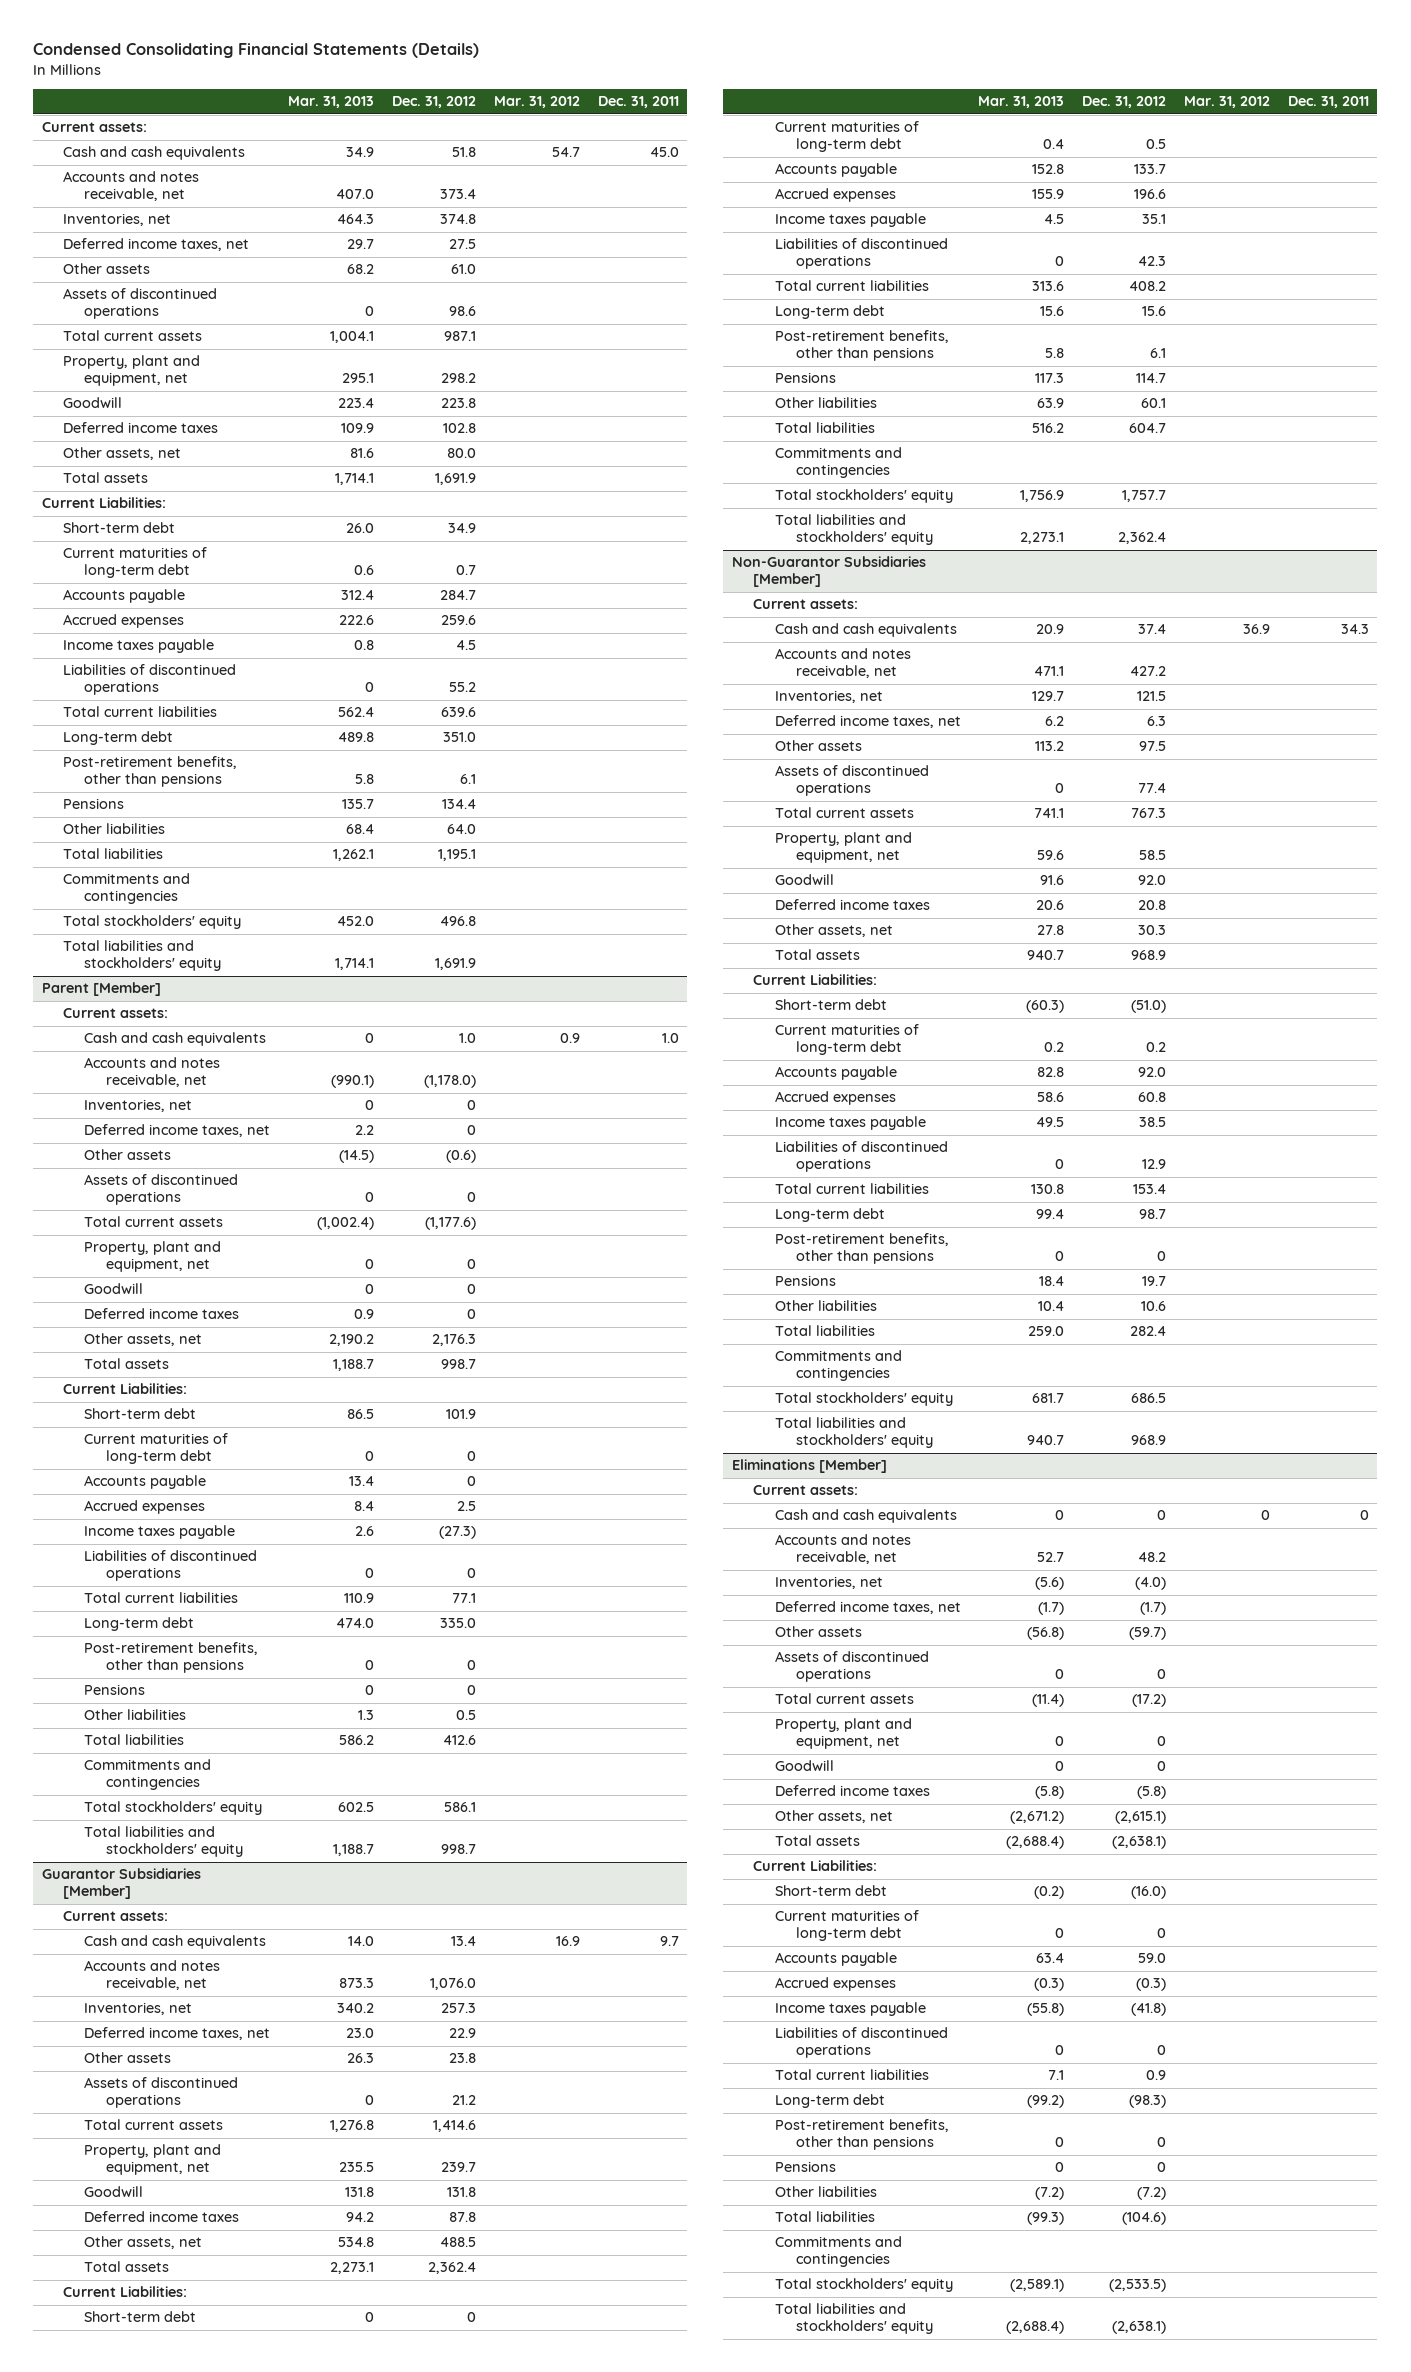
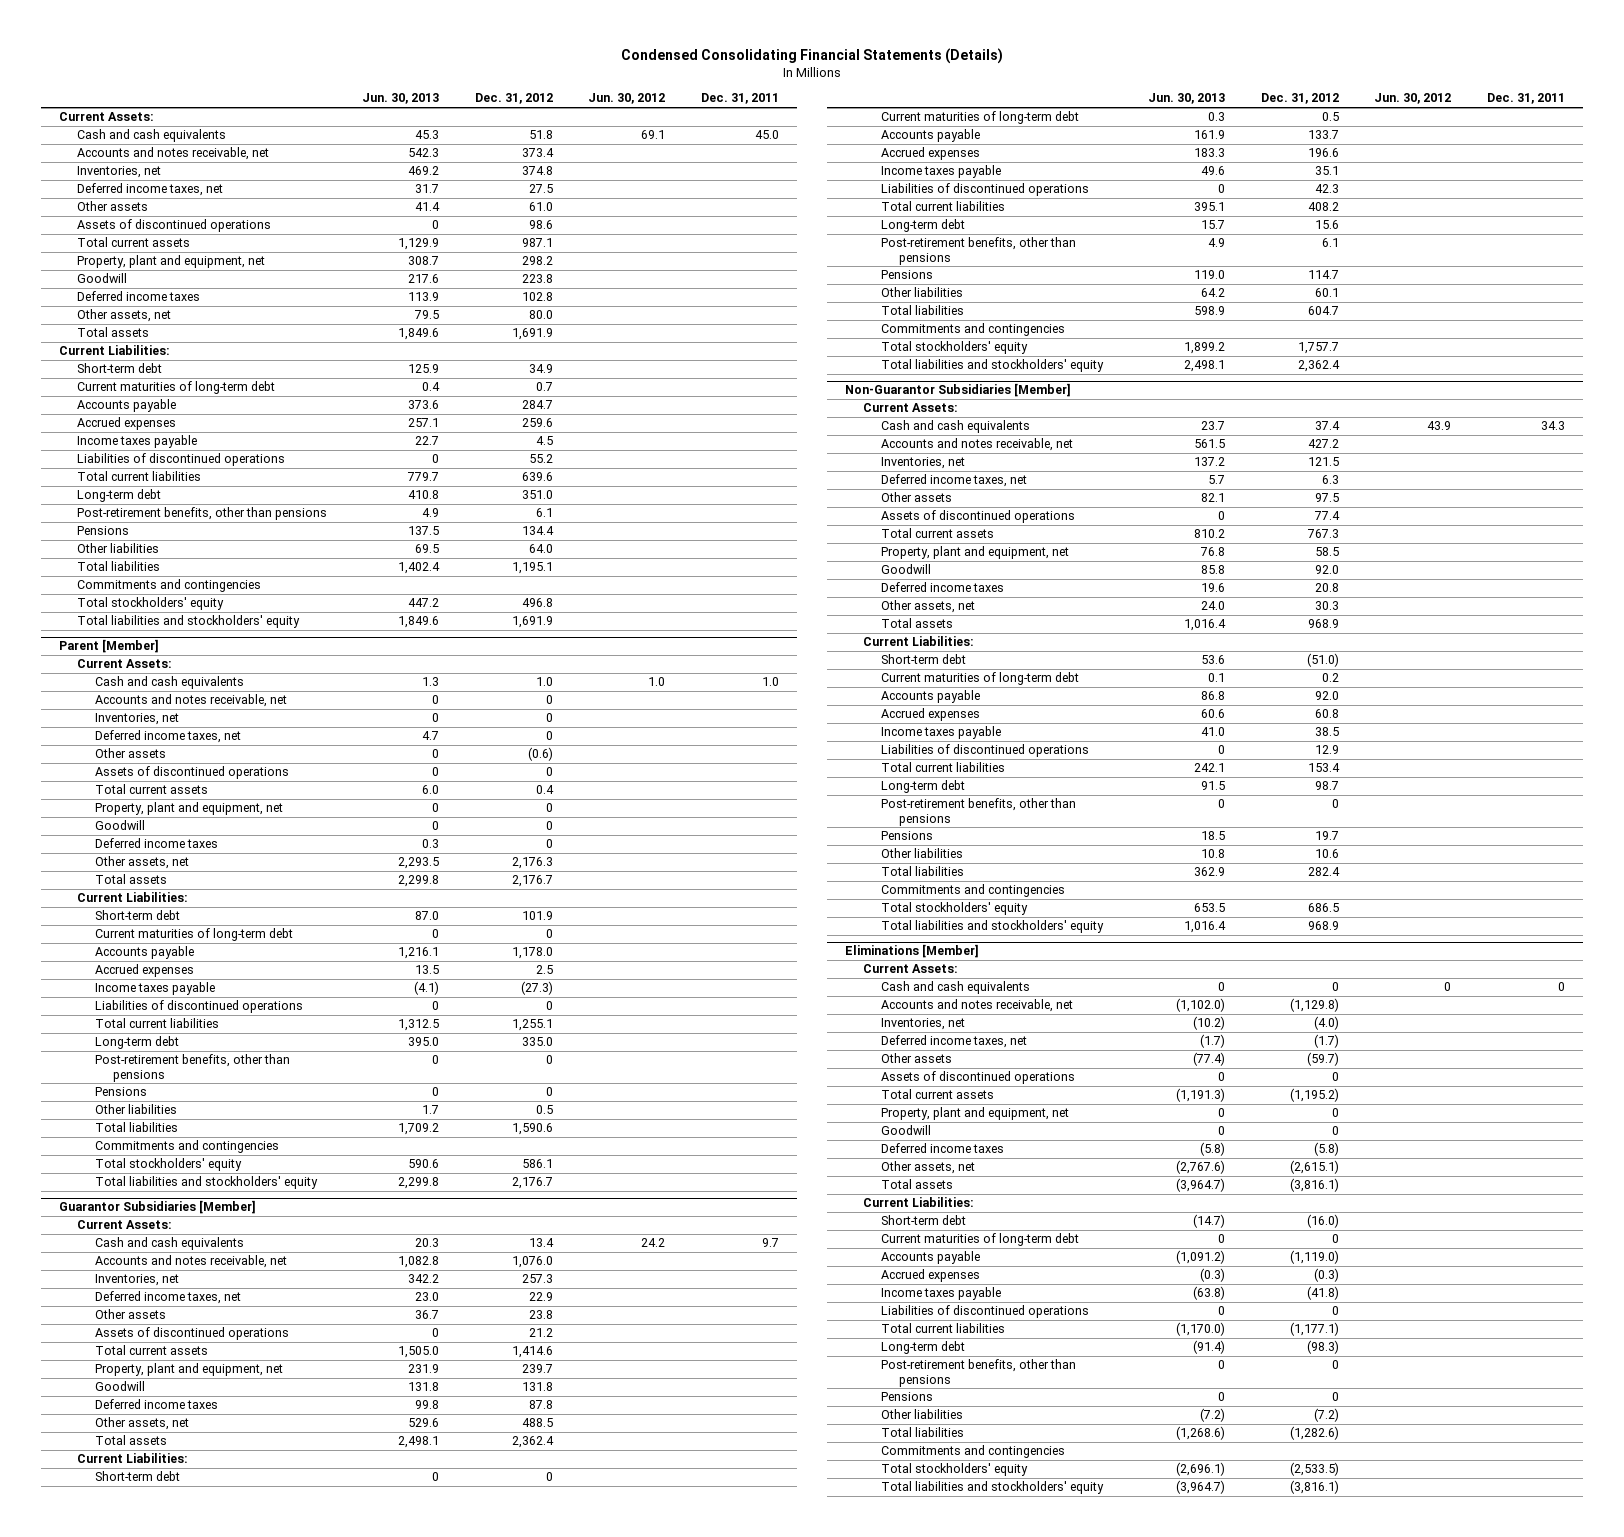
[288,96,375,109] Mar. 31, 2013 -> none
[493,96,580,109] Mar. 31, 2012 -> none
none -> [362,93,440,105] Jun. 30, 2013
none -> [588,93,666,105] Jun. 30, 2012
[42,122,148,133] Current assets: -> [58,112,154,122] Current Assets:
[63,1008,169,1019] Current assets: -> [76,659,172,669] Current Assets:
[424,1075,477,1089] (1,178.0) -> [545,695,553,705] 0
[425,1217,477,1231] (1,177.6) -> [535,785,554,795] 0.4
[441,1359,477,1370] 998.7 -> [511,875,553,888] 2,176.7
[467,1476,477,1487] 0 -> [511,947,553,960] 1,178.0
[452,1593,477,1604] 77.1 -> [511,1019,553,1032] 1,255.1
[443,1735,477,1746] 412.6 -> [511,1123,553,1136] 1,590.6
[441,1844,477,1855] 998.7 -> [511,1177,553,1190] 2,176.7
[63,1911,169,1922] Current assets: -> [76,1220,172,1230] Current Assets:
[753,599,859,610] Current assets: -> [863,403,959,413] Current Assets:
[753,1485,859,1496] Current assets: -> [863,964,959,974] Current Assets:
[1138,1552,1167,1563] 48.2 -> [1289,998,1339,1013] (1,129.8)
[1132,1694,1167,1708] (17.2) -> [1289,1088,1339,1103] (1,195.2)
[1112,1836,1167,1850] (2,638.1) -> [1289,1178,1339,1193] (3,816.1)
[1138,1953,1167,1964] 59.0 -> [1289,1250,1339,1265] (1,119.0)
[1146,2070,1167,2081] 0.9 -> [1289,1322,1339,1337] (1,177.1)
[1122,2212,1167,2226] (104.6) -> [1289,1426,1339,1441] (1,282.6)
[1112,2321,1167,2335] (2,638.1) -> [1289,1480,1339,1495] (3,816.1)

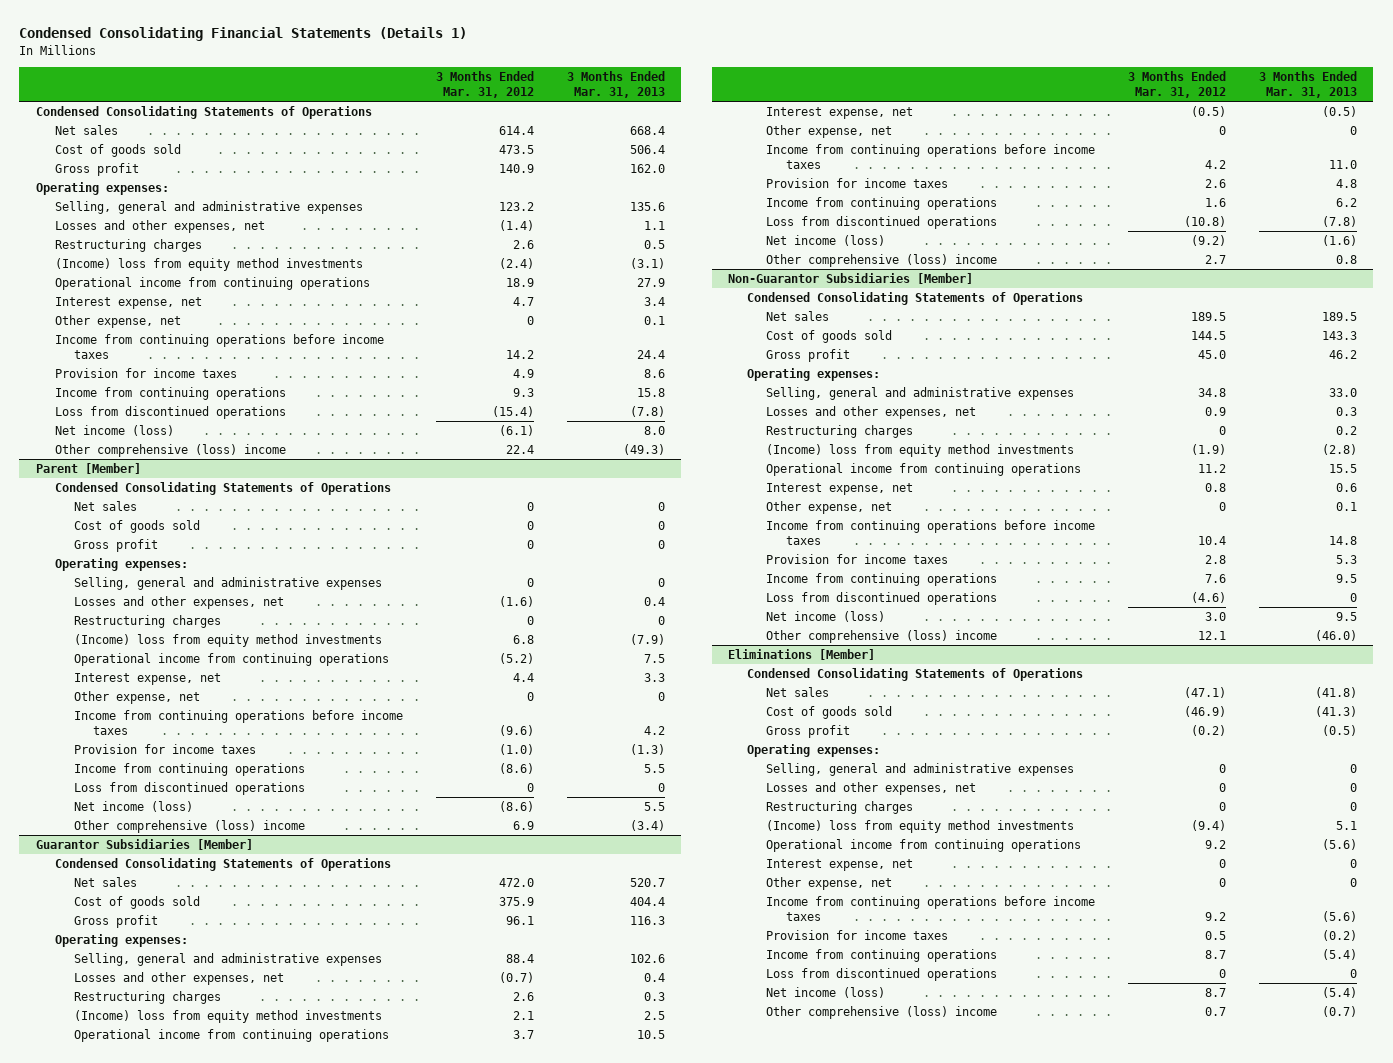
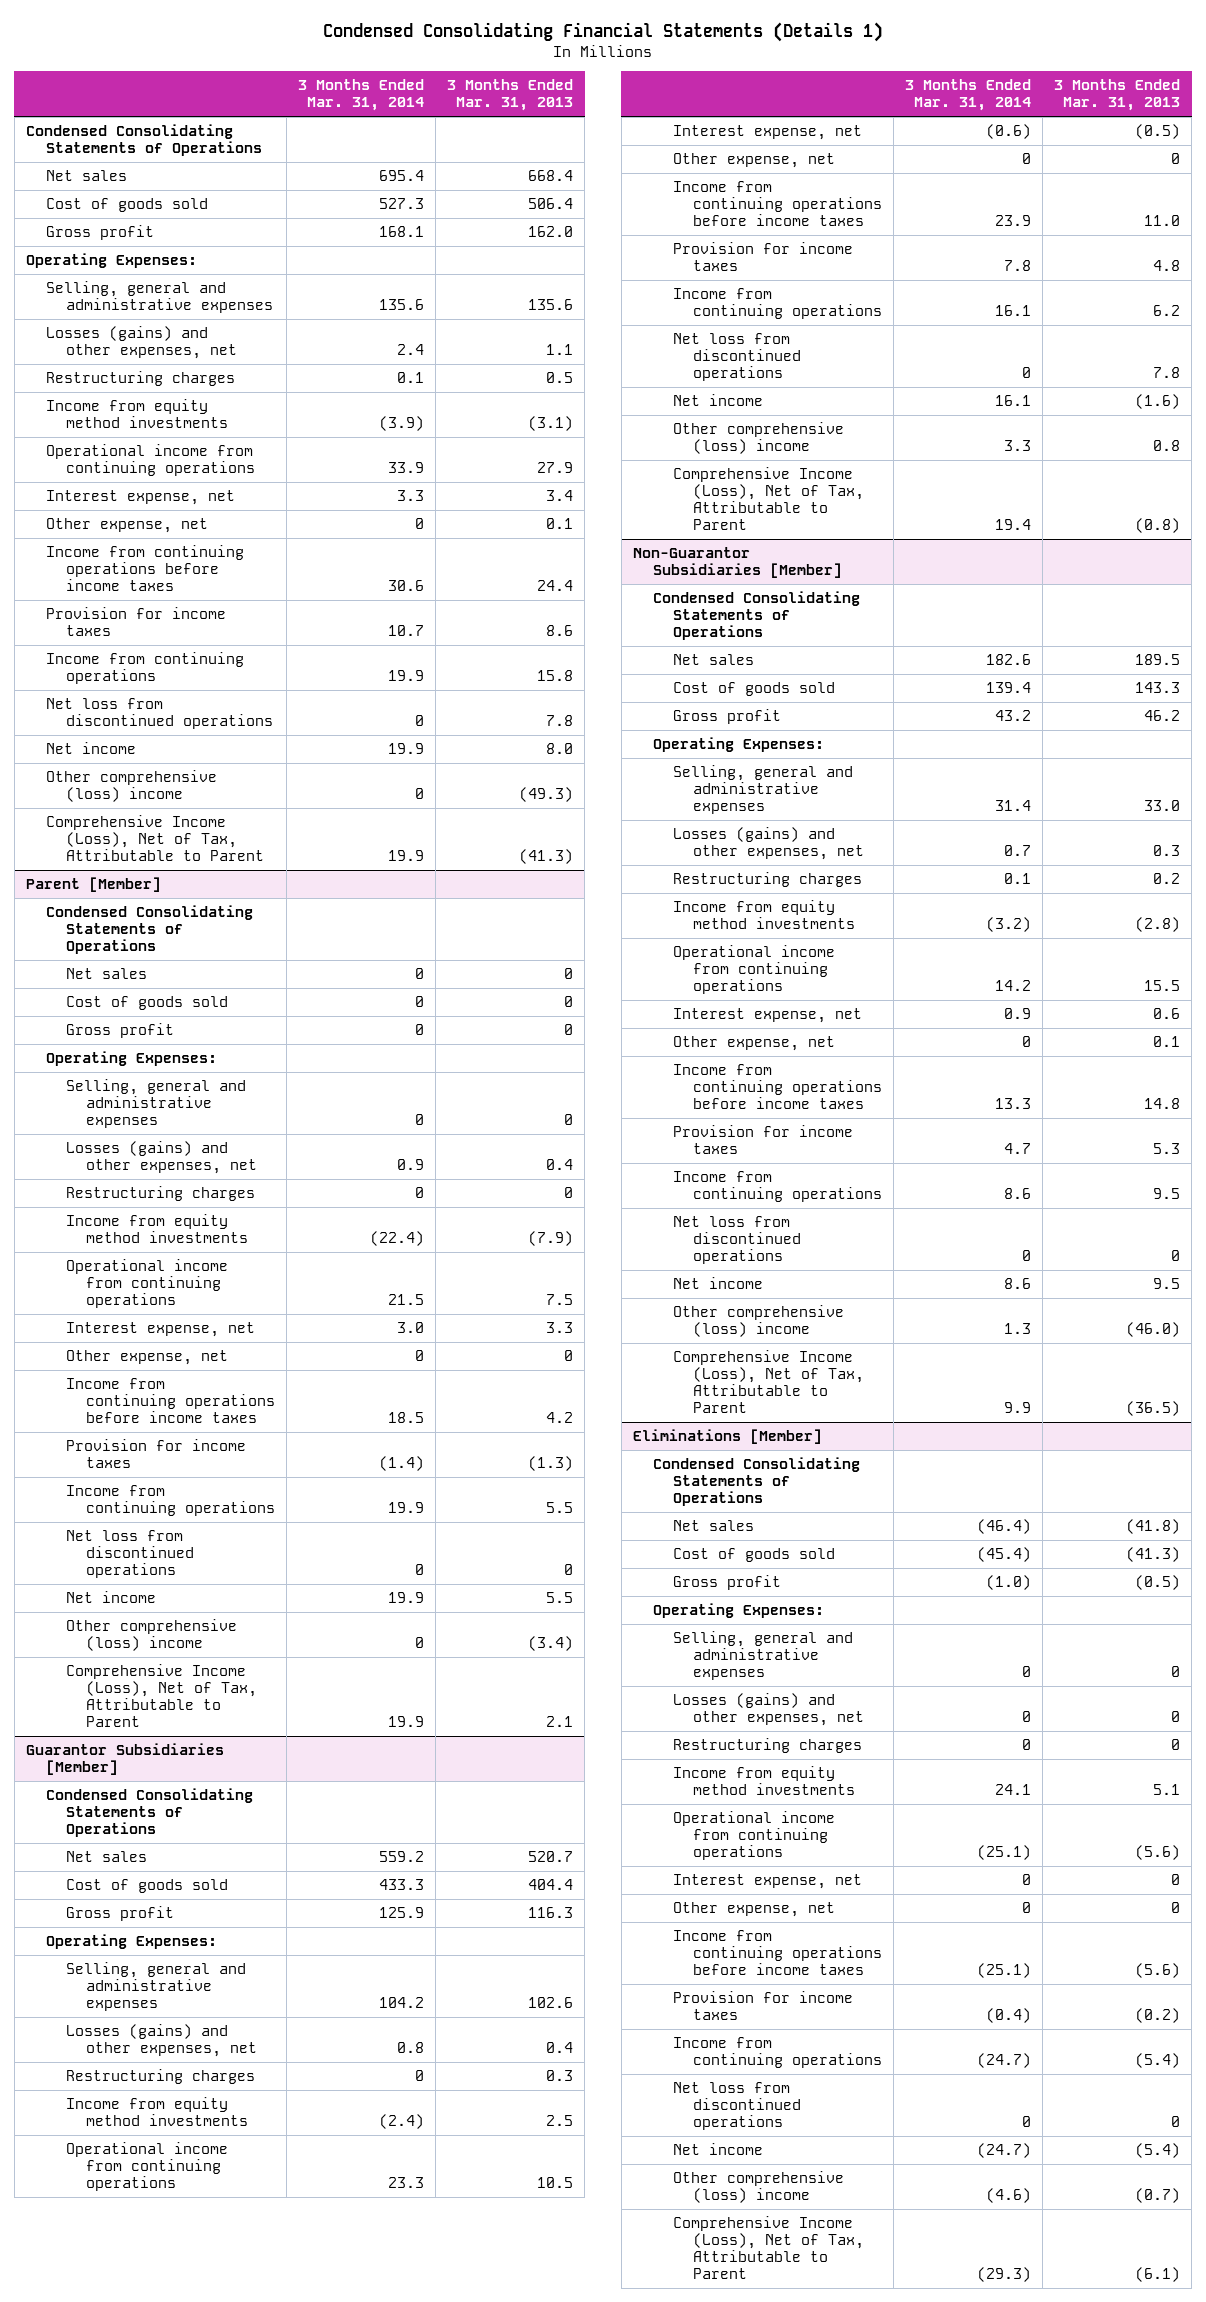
[436,70,535,99] 3 Months Ended Mar. 31, 2012 -> none
none -> [298,79,425,112] 3 Months Ended Mar. 31, 2014
[35,181,169,195] Operating expenses: -> [26,253,198,269] Operating Expenses:
[55,219,266,233] Losses and other expenses, net -> [45,326,237,360] Losses (gains) and other expenses, net
[55,257,364,271] (Income) loss from equity method investments -> [45,399,228,429] Income from equity method investments
[55,405,287,419] Loss from discontinued operations -> [45,698,273,730] Net loss from discontinued operations
[629,405,665,417] (7.8) -> [546,715,574,727] 7.8
[55,424,175,436] Net income (loss) -> [45,742,136,755] Net income
none -> [45,815,264,862] Comprehensive Income (Loss), Net of Tax, Attributable to Parent
[55,557,189,571] Operating expenses: -> [45,1051,217,1067] Operating Expenses:
[74,595,285,609] Losses and other expenses, net -> [65,1141,257,1175] Losses (gains) and other expenses, net
[74,633,383,647] (Income) loss from equity method investments -> [65,1214,248,1244] Income from equity method investments
[74,781,306,795] Loss from discontinued operations -> [65,1530,194,1579] Net loss from discontinued operations
[74,800,194,812] Net income (loss) -> [65,1591,156,1604] Net income
none -> [65,1664,257,1727] Comprehensive Income (Loss), Net of Tax, Attributable to Parent
[55,933,189,947] Operating expenses: -> [45,1934,217,1950] Operating Expenses:
[74,971,285,985] Losses and other expenses, net -> [65,2024,257,2058] Losses (gains) and other expenses, net
[74,1009,383,1023] (Income) loss from equity method investments -> [65,2097,248,2127] Income from equity method investments
[766,215,998,229] Loss from discontinued operations -> [672,333,801,382] Net loss from discontinued operations
[1322,215,1358,227] (7.8) -> [1153,367,1181,379] 7.8
[766,234,886,246] Net income (loss) -> [672,394,763,407] Net income
none -> [672,467,864,530] Comprehensive Income (Loss), Net of Tax, Attributable to Parent
[747,367,881,381] Operating expenses: -> [652,737,824,753] Operating Expenses:
[766,405,977,419] Losses and other expenses, net -> [672,827,864,861] Losses (gains) and other expenses, net
[766,443,1075,457] (Income) loss from equity method investments -> [672,900,855,930] Income from equity method investments
[766,591,998,605] Loss from discontinued operations -> [672,1216,801,1265] Net loss from discontinued operations
[766,610,886,622] Net income (loss) -> [672,1277,763,1290] Net income
none -> [672,1350,864,1413] Comprehensive Income (Loss), Net of Tax, Attributable to Parent
[747,743,881,757] Operating expenses: -> [652,1603,824,1619] Operating Expenses:
[766,781,977,795] Losses and other expenses, net -> [672,1693,864,1727] Losses (gains) and other expenses, net
[766,819,1075,833] (Income) loss from equity method investments -> [672,1766,855,1796] Income from equity method investments
[766,967,998,981] Loss from discontinued operations -> [672,2082,801,2131] Net loss from discontinued operations
[766,986,886,998] Net income (loss) -> [672,2143,763,2156] Net income
none -> [672,2216,864,2279] Comprehensive Income (Loss), Net of Tax, Attributable to Parent

